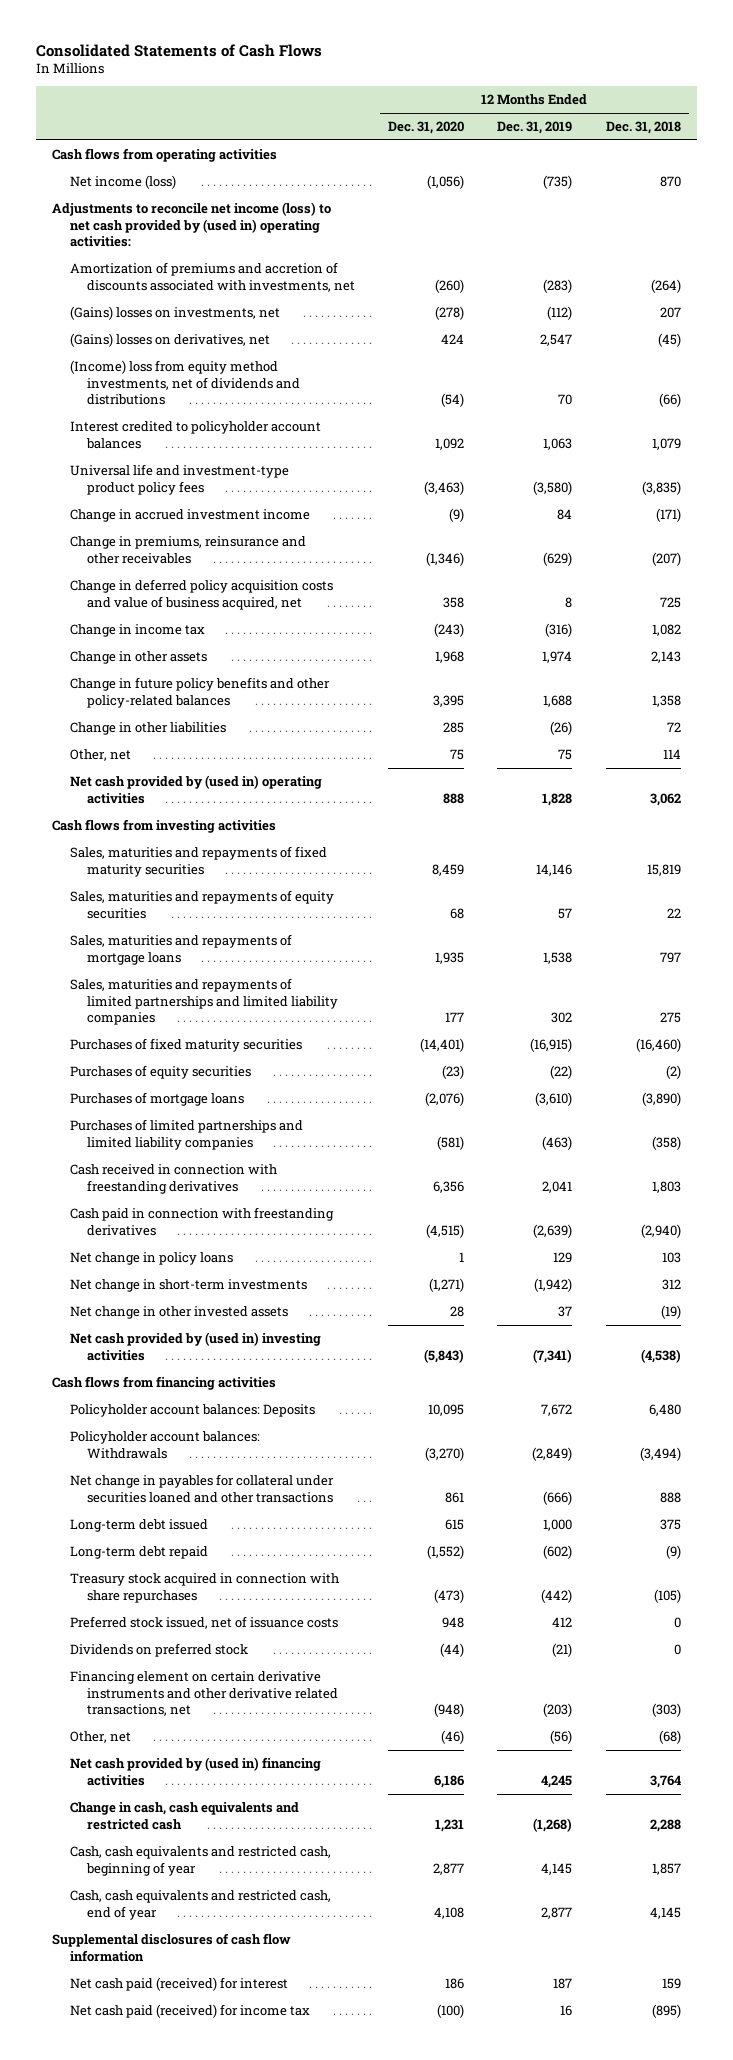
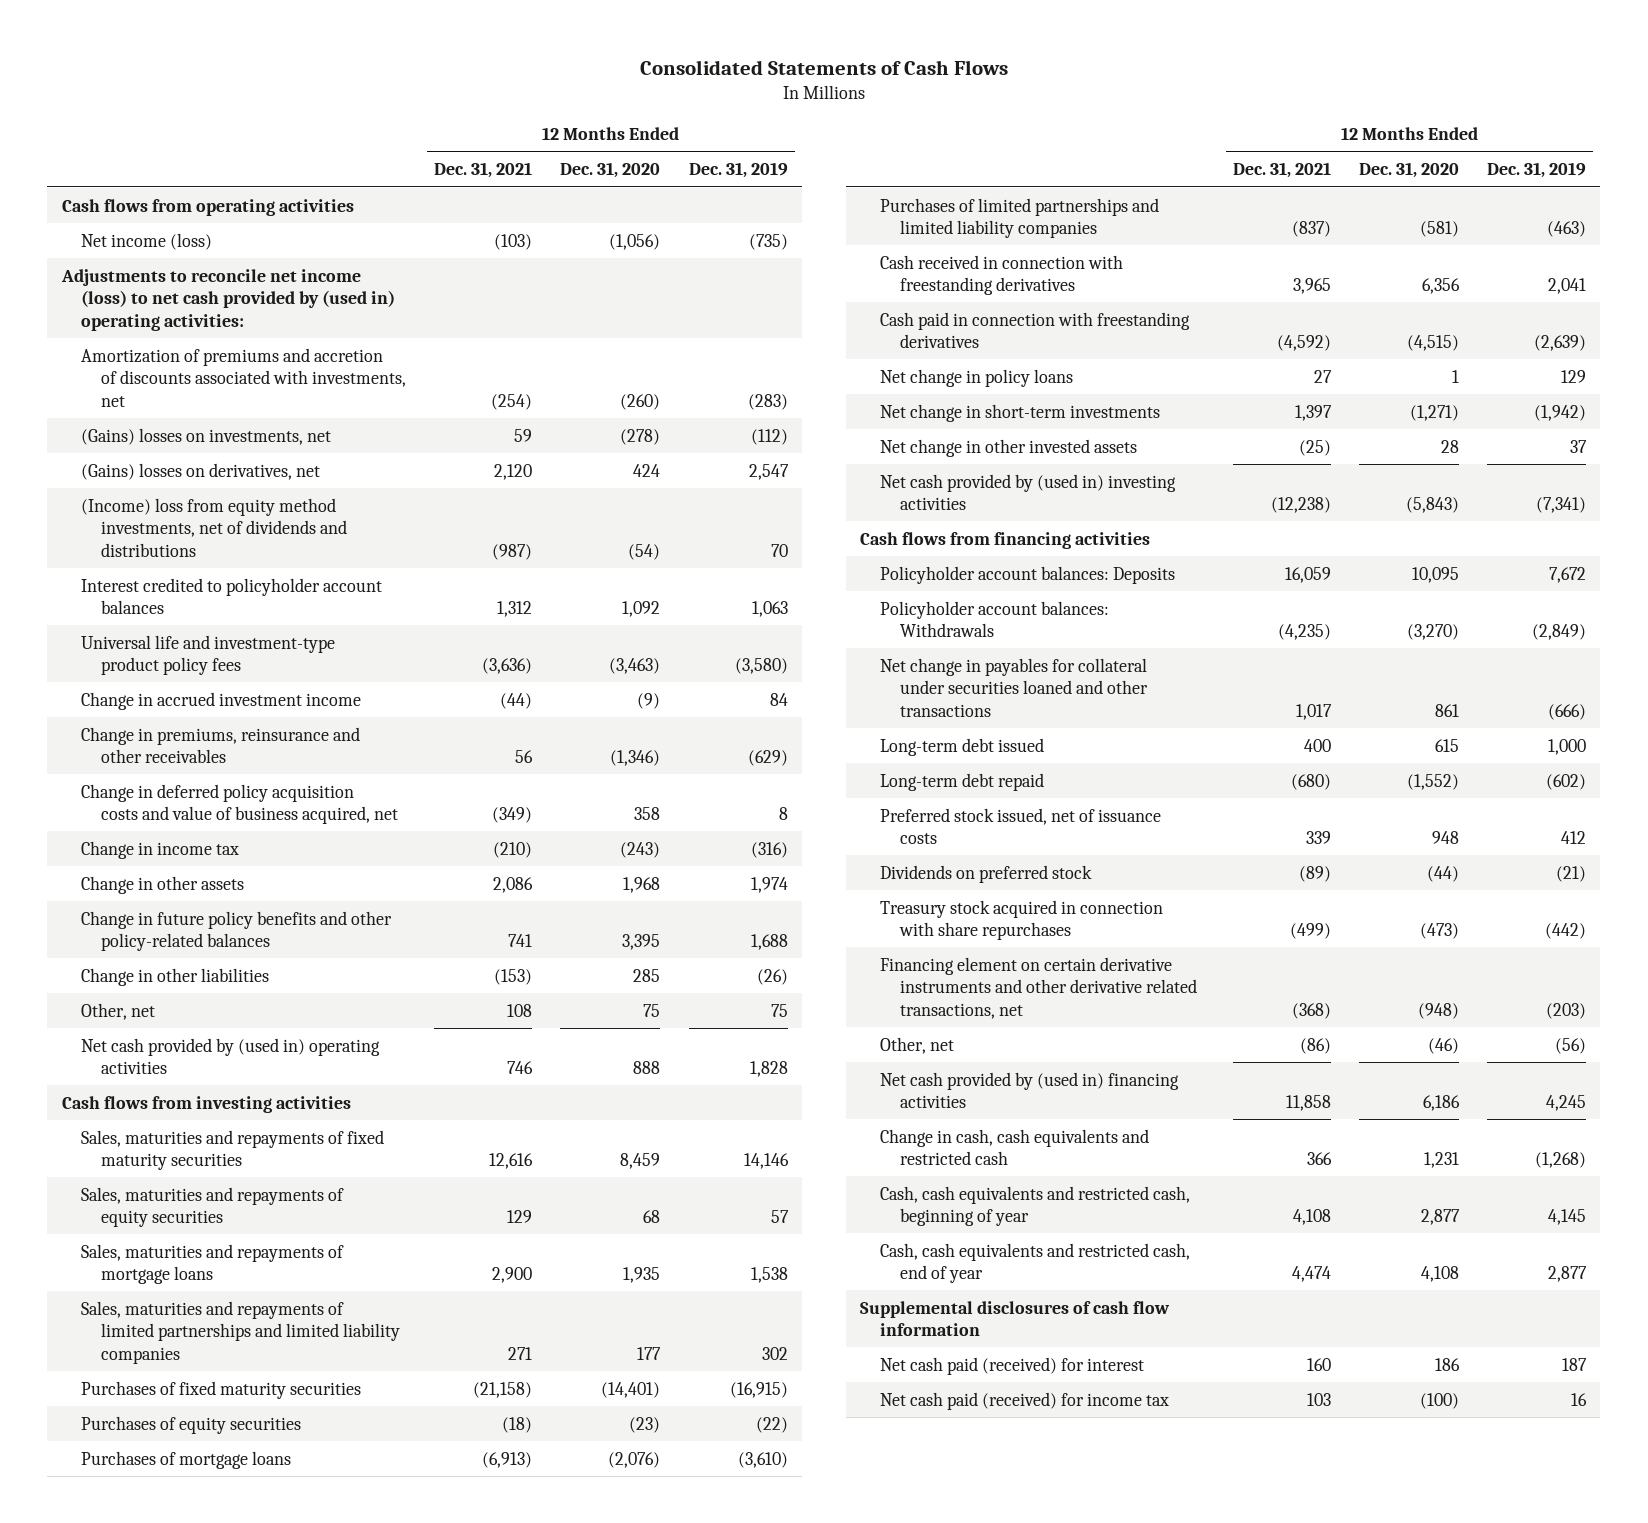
[605,121,681,135] Dec. 31, 2018 -> none
none -> [434,162,533,179] Dec. 31, 2021
[69,1573,339,1603] Treasury stock acquired in connection with share repurchases -> [879,899,1163,941] Treasury stock acquired in connection with share repurchases

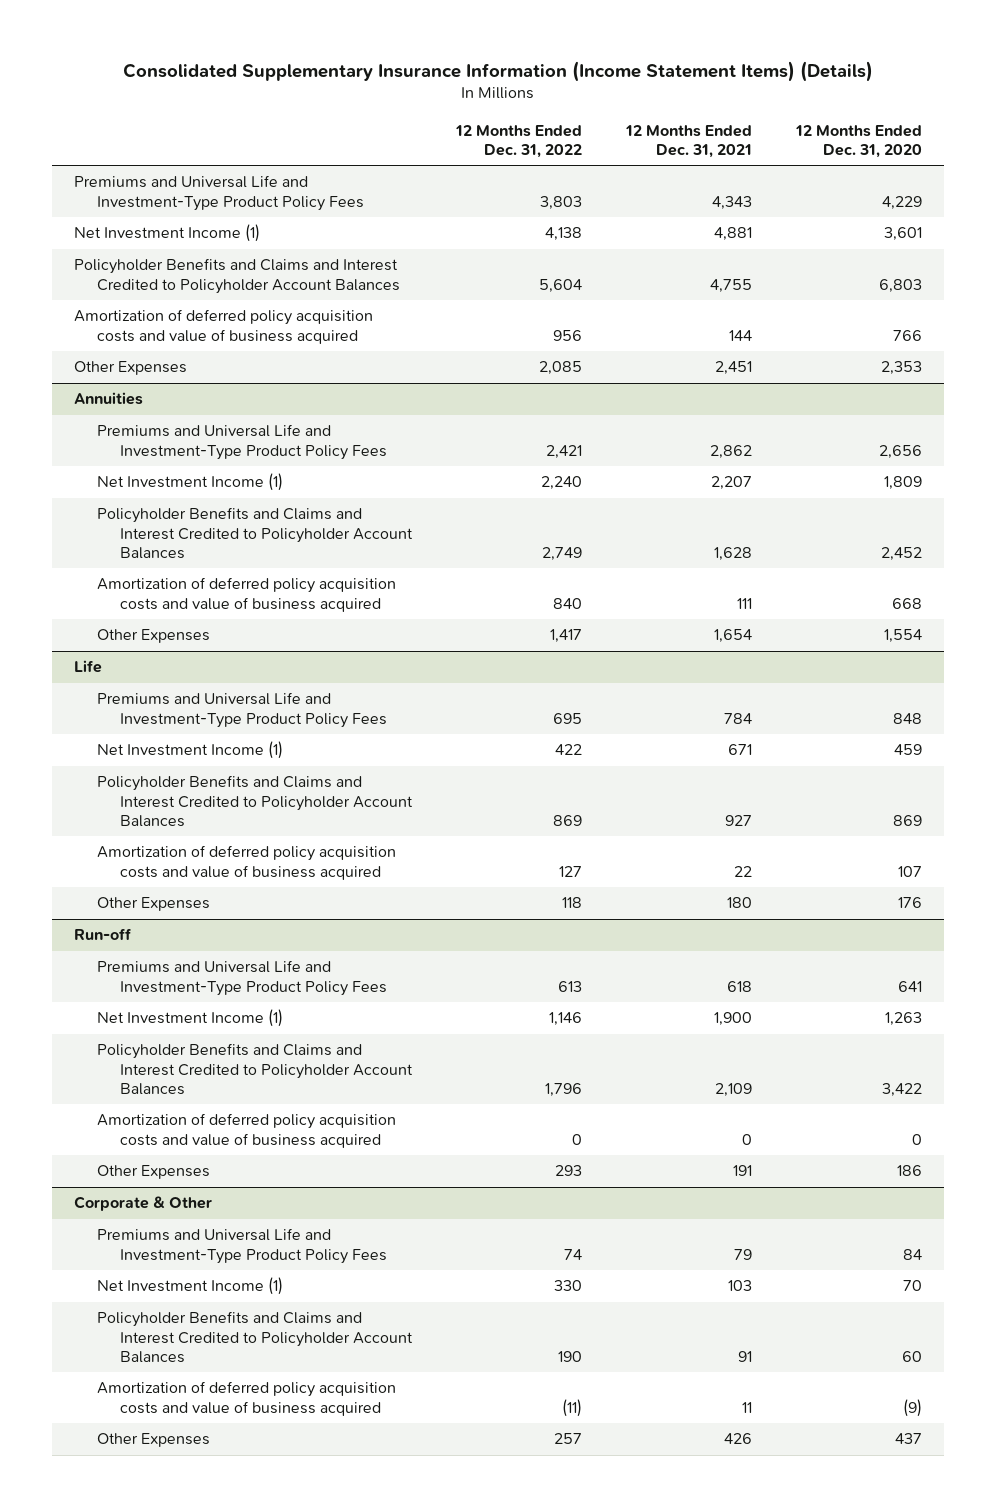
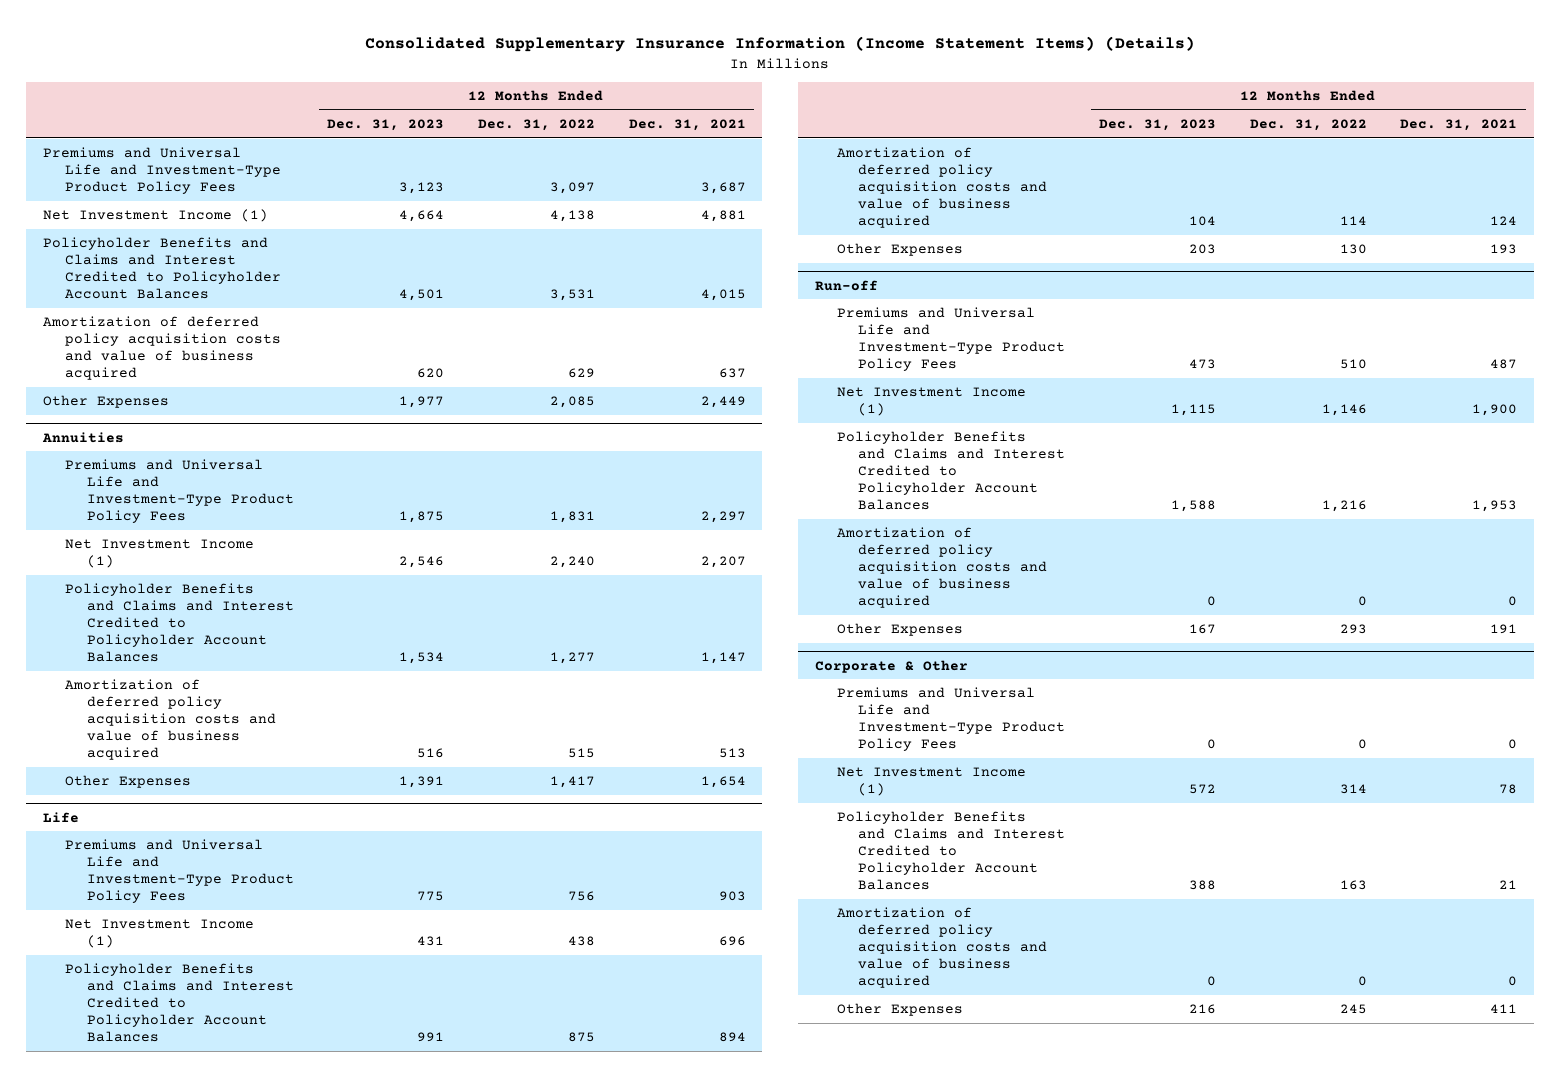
[794,124,922,158] 12 Months Ended Dec. 31, 2020 -> none
none -> [327,118,445,131] Dec. 31, 2023
[539,195,582,210] 3,803 -> [549,182,595,195] 3,097
[711,195,752,210] 4,343 -> [700,182,746,195] 3,687
[538,278,582,293] 5,604 -> [549,289,595,302] 3,531
[709,278,752,293] 4,755 -> [700,289,746,302] 4,015
[552,329,582,341] 956 -> [567,368,595,379] 629
[728,329,752,341] 144 -> [718,368,746,379] 637
[714,361,752,376] 2,451 -> [700,396,746,409] 2,449
[545,444,582,459] 2,421 -> [549,511,595,524] 1,831
[709,444,752,459] 2,862 -> [700,511,746,524] 2,297
[541,546,582,561] 2,749 -> [549,652,595,665] 1,277
[713,546,752,561] 1,628 -> [700,652,746,665] 1,147
[552,597,582,609] 840 -> [567,748,595,759] 515
[736,597,752,609] 111 -> [718,748,746,759] 513
[552,712,582,724] 695 -> [567,891,595,902] 756
[723,712,752,724] 784 -> [718,891,746,902] 903
[554,744,582,756] 422 -> [567,936,595,947] 438
[727,744,752,756] 671 -> [718,936,746,947] 696
[552,814,582,826] 869 -> [567,1032,595,1043] 875
[724,814,752,826] 927 -> [718,1032,746,1043] 894
[558,865,582,877] 127 -> [1339,216,1367,226] 114
[733,865,752,877] 22 -> [1490,216,1518,226] 124
[561,897,582,909] 118 -> [1339,244,1367,255] 130
[726,897,752,909] 180 -> [1490,244,1518,255] 193
[557,980,582,992] 613 -> [1339,359,1367,370] 510
[726,980,752,992] 618 -> [1490,359,1518,370] 487
[544,1082,582,1097] 1,796 -> [1321,500,1367,513] 1,216
[714,1082,752,1097] 2,109 -> [1472,500,1518,513] 1,953
[563,1248,582,1260] 74 -> [1357,739,1367,750] 0
[733,1248,752,1260] 79 -> [1508,739,1518,750] 0
[553,1280,582,1292] 330 -> [1339,784,1367,795] 314
[727,1280,752,1292] 103 -> [1499,784,1518,795] 78
[557,1350,582,1362] 190 -> [1339,880,1367,891] 163
[737,1350,752,1362] 91 -> [1499,880,1518,890] 21
[561,1398,582,1417] (11) -> [1357,976,1367,987] 0
[741,1401,752,1413] 11 -> [1508,976,1518,987] 0
[553,1433,582,1445] 257 -> [1339,1004,1367,1015] 245
[723,1433,752,1445] 426 -> [1490,1004,1518,1014] 411

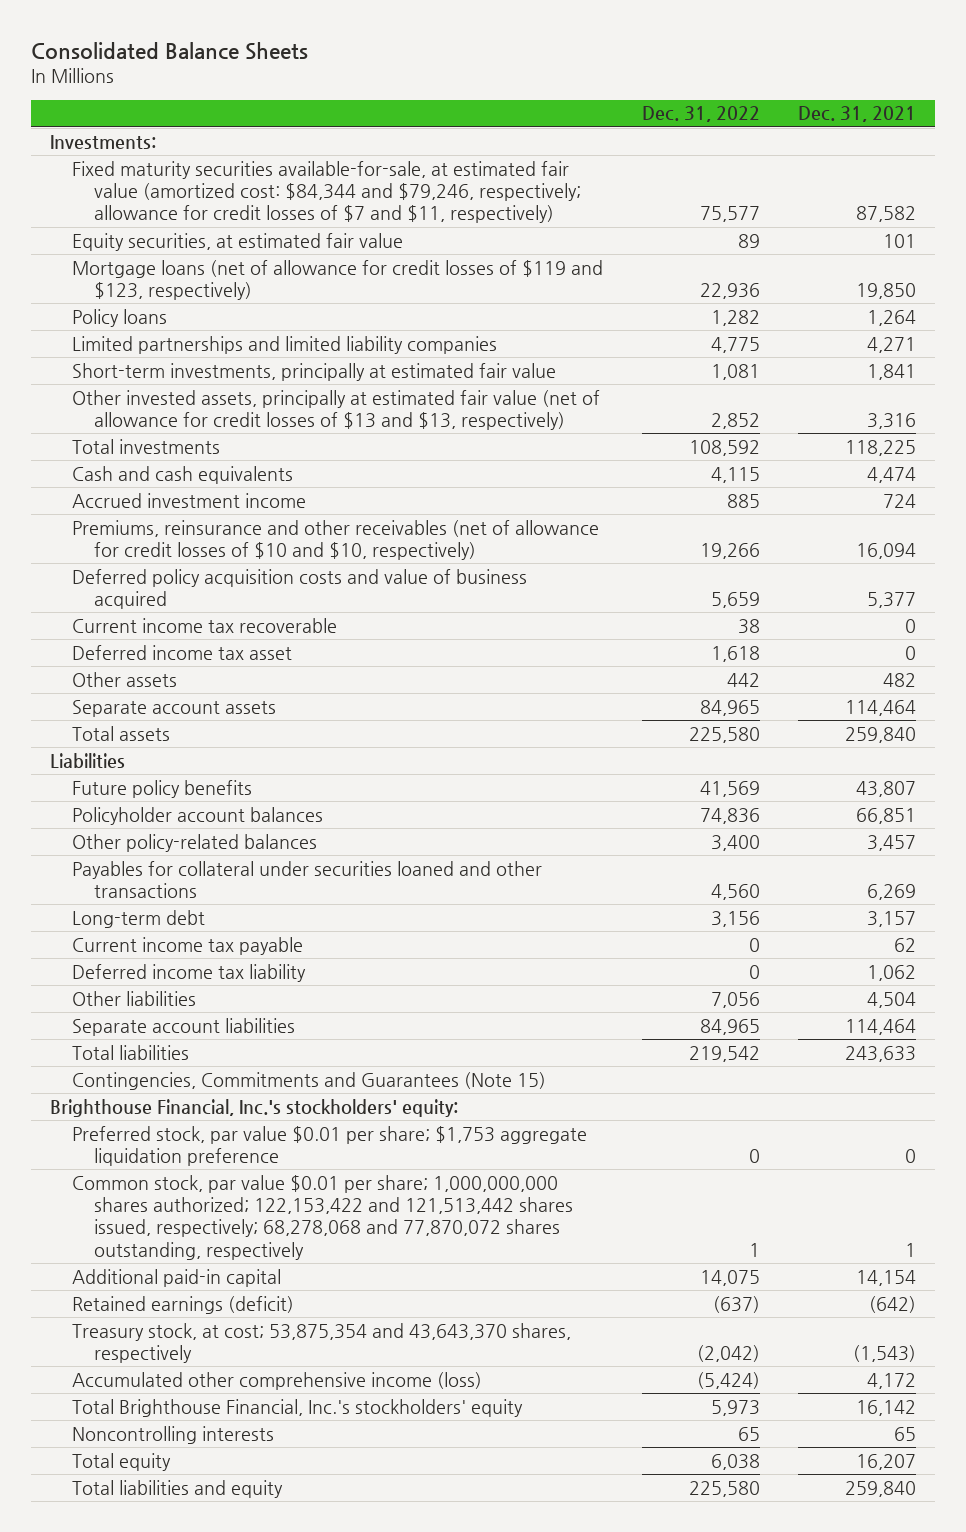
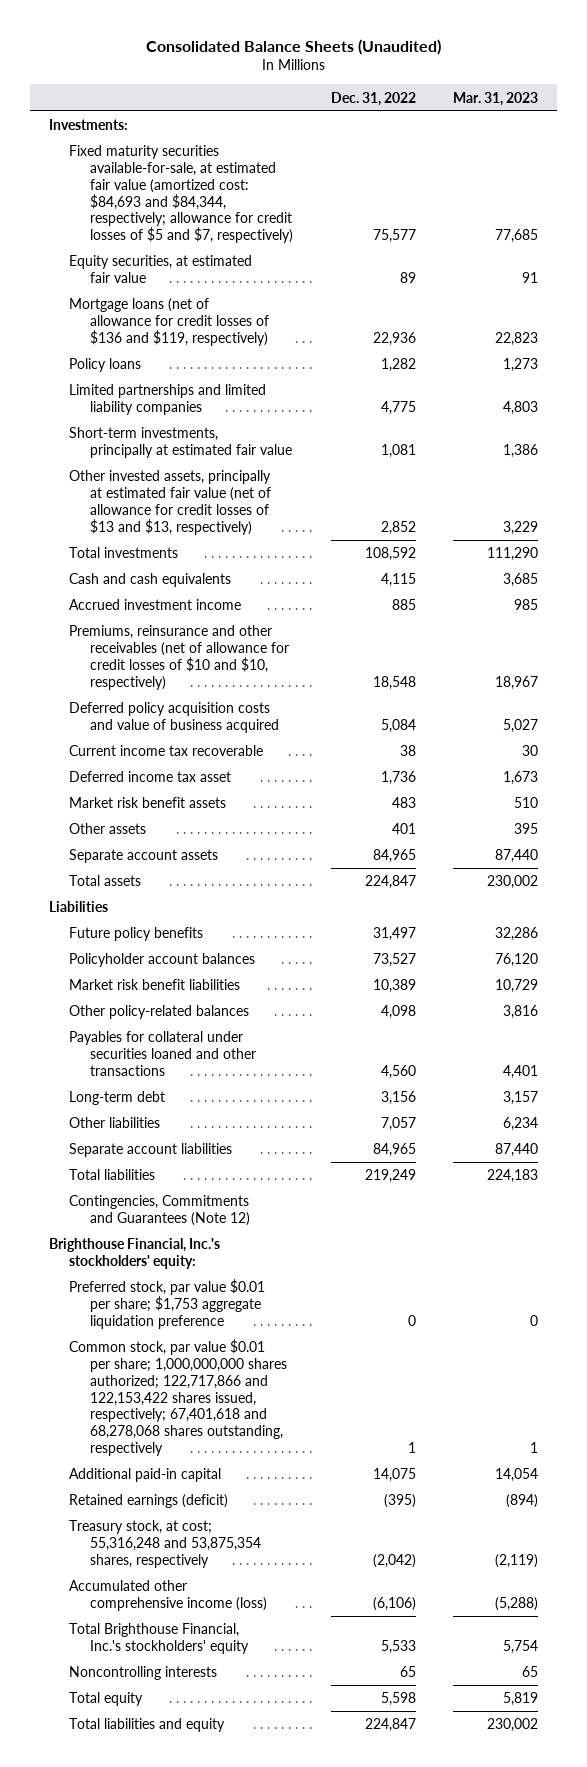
[31,42,309,61] Consolidated Balance Sheets -> [145,38,441,55] Consolidated Balance Sheets (Unaudited)
[798,106,917,123] Dec. 31, 2021 -> none
none -> [453,91,539,106] Mar. 31, 2023
[72,160,582,224] Fixed maturity securities available-for-sale, at estimated fair value (amortized cost: $84,344 and $79,246, respectively; allowance for credit losses of $7 and $11, respectively) -> [69,145,293,244] Fixed maturity securities available-for-sale, at estimated fair value (amortized cost: $84,693 and $84,344, respectively; allowance for credit losses of $5 and $7, respectively)
[72,259,604,300] Mortgage loans (net of allowance for credit losses of $119 and $123, respectively) -> [69,298,269,346] Mortgage loans (net of allowance for credit losses of $136 and $119, respectively)
[699,542,760,559] 19,266 -> [372,675,416,690] 18,548
[710,591,760,608] 5,659 -> [380,718,416,733] 5,084
[710,645,760,662] 1,618 -> [380,771,416,786] 1,736
none -> [69,797,227,809] Market risk benefit assets
[726,672,760,687] 442 -> [391,823,416,835] 401
[688,726,760,743] 225,580 -> [364,875,416,890] 224,847
[699,780,760,797] 41,569 -> [372,927,416,942] 31,497
[699,807,760,824] 74,836 -> [372,953,416,968] 73,527
none -> [69,979,241,991] Market risk benefit liabilities
[710,834,760,851] 3,400 -> [380,1005,416,1020] 4,098
[72,936,304,955] Current income tax payable -> none
[72,963,307,982] Deferred income tax liability -> none
[710,991,760,1008] 7,056 -> [380,1117,416,1132] 7,057
[688,1045,760,1062] 219,542 -> [364,1169,416,1184] 219,249
[72,1071,547,1090] Contingencies, Commitments and Guarantees (Note 15) -> [69,1195,250,1226] Contingencies, Commitments and Guarantees (Note 12)
[72,1174,574,1260] Common stock, par value $0.01 per share; 1,000,000,000 shares authorized; 122,153,422 and 121,513,442 shares issued, respectively; 68,278,068 and 77,870,072 shares outstanding, respectively -> [69,1339,287,1456] Common stock, par value $0.01 per share; 1,000,000,000 shares authorized; 122,717,866 and 122,153,422 shares issued, respectively; 67,401,618 and 68,278,068 shares outstanding, respectively
[712,1295,760,1313] (637) -> [383,1494,416,1509] (395)
[72,1322,572,1363] Treasury stock, at cost; 53,875,354 and 43,643,370 shares, respectively -> [69,1520,261,1568] Treasury stock, at cost; 55,316,248 and 53,875,354 shares, respectively
[696,1371,760,1389] (5,424) -> [372,1596,416,1611] (6,106)
[710,1399,760,1416] 5,973 -> [380,1639,416,1654] 5,533
[710,1453,760,1470] 6,038 -> [380,1692,416,1707] 5,598
[688,1480,760,1497] 225,580 -> [364,1718,416,1733] 224,847

